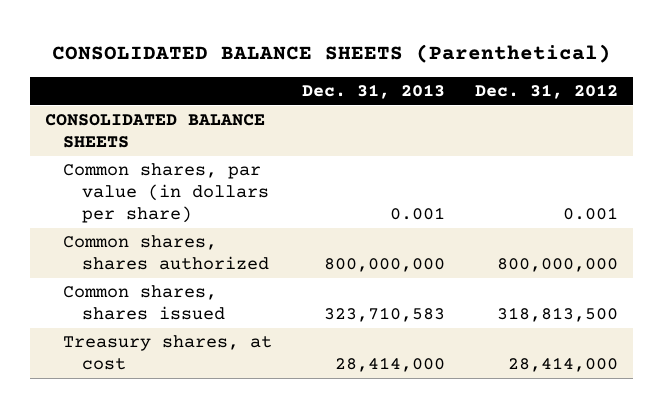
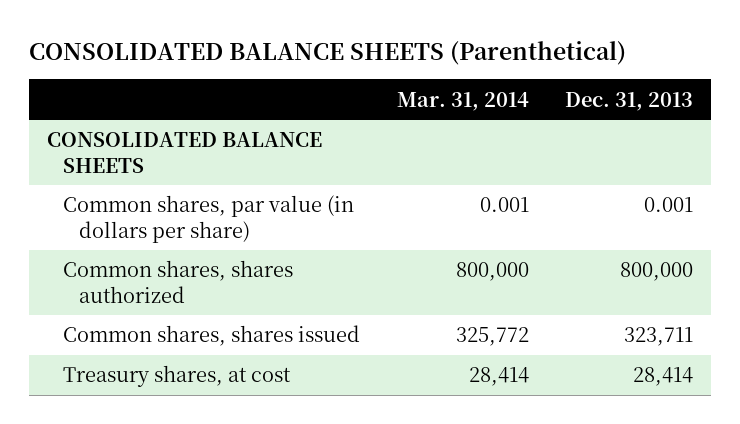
[475,84,619,100] Dec. 31, 2012 -> none
none -> [396,91,529,111] Mar. 31, 2014
[324,258,446,273] 800,000,000 -> [620,262,694,282] 800,000
[324,307,446,323] 323,710,583 -> [624,327,694,347] 323,711
[335,357,446,373] 28,414,000 -> [633,367,694,387] 28,414

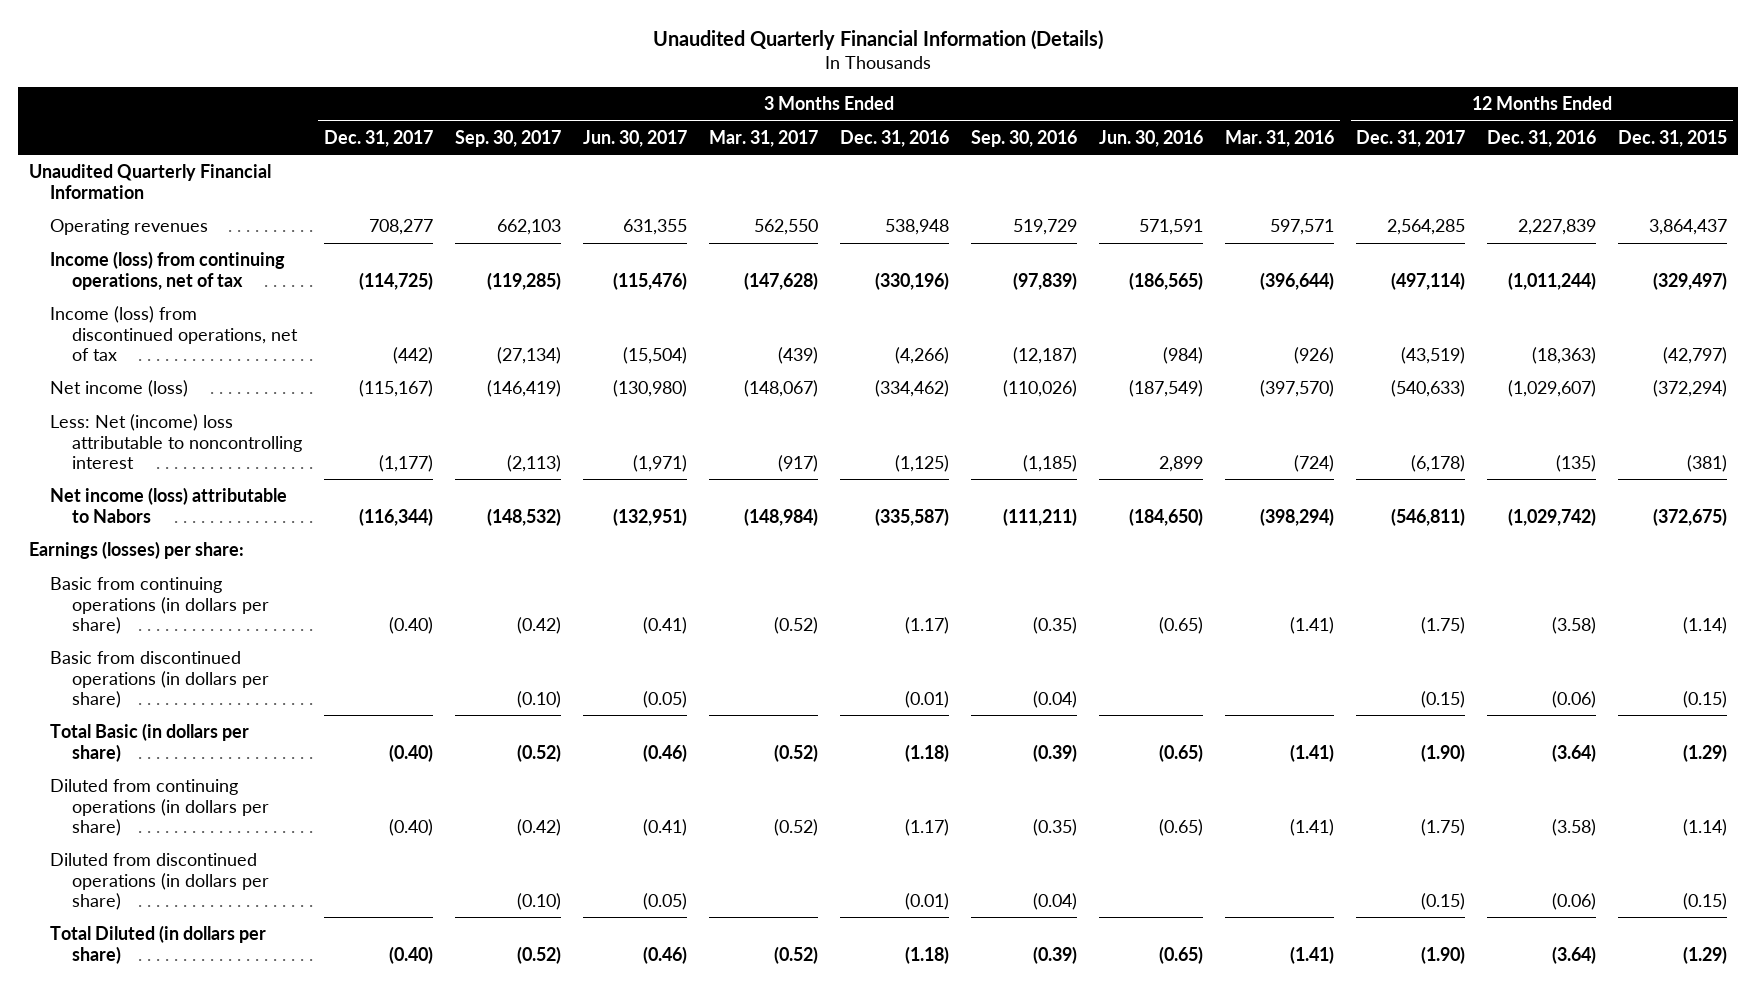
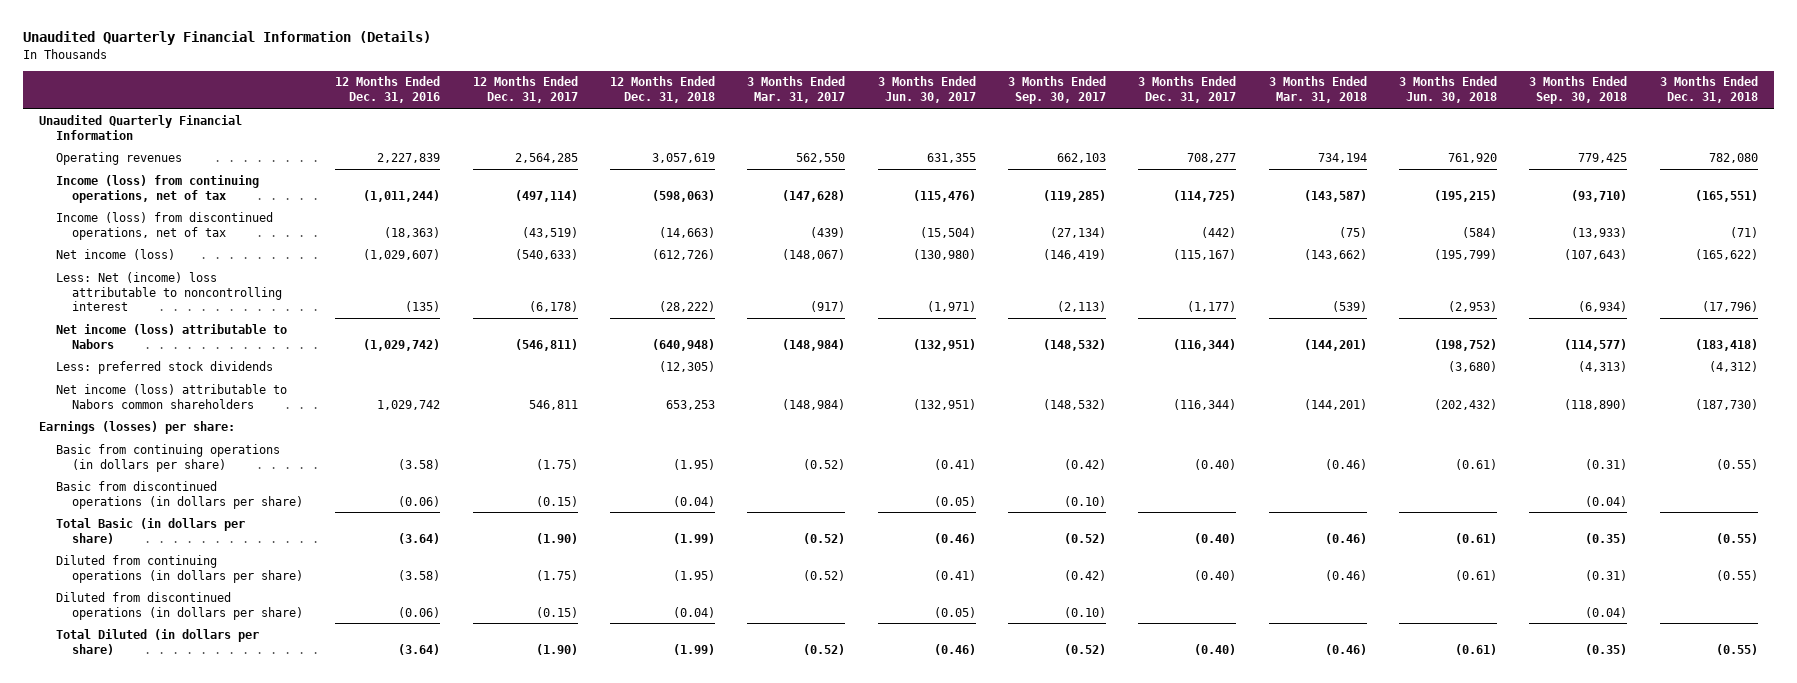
[839,129,949,147] Dec. 31, 2016 -> none
[970,129,1077,147] Sep. 30, 2016 -> none
[1099,129,1204,147] Jun. 30, 2016 -> none
[1225,129,1335,147] Mar. 31, 2016 -> none
[1618,129,1728,147] Dec. 31, 2015 -> none
none -> [609,76,715,104] 12 Months Ended Dec. 31, 2018
none -> [1268,76,1367,104] 3 Months Ended Mar. 31, 2018
none -> [1399,76,1498,104] 3 Months Ended Jun. 30, 2018
none -> [1529,76,1628,105] 3 Months Ended Sep. 30, 2018
none -> [1659,76,1758,104] 3 Months Ended Dec. 31, 2018
none -> [55,360,273,374] Less: preferred stock dividends
none -> [55,383,287,409] Net income (loss) attributable to Nabors common shareholders

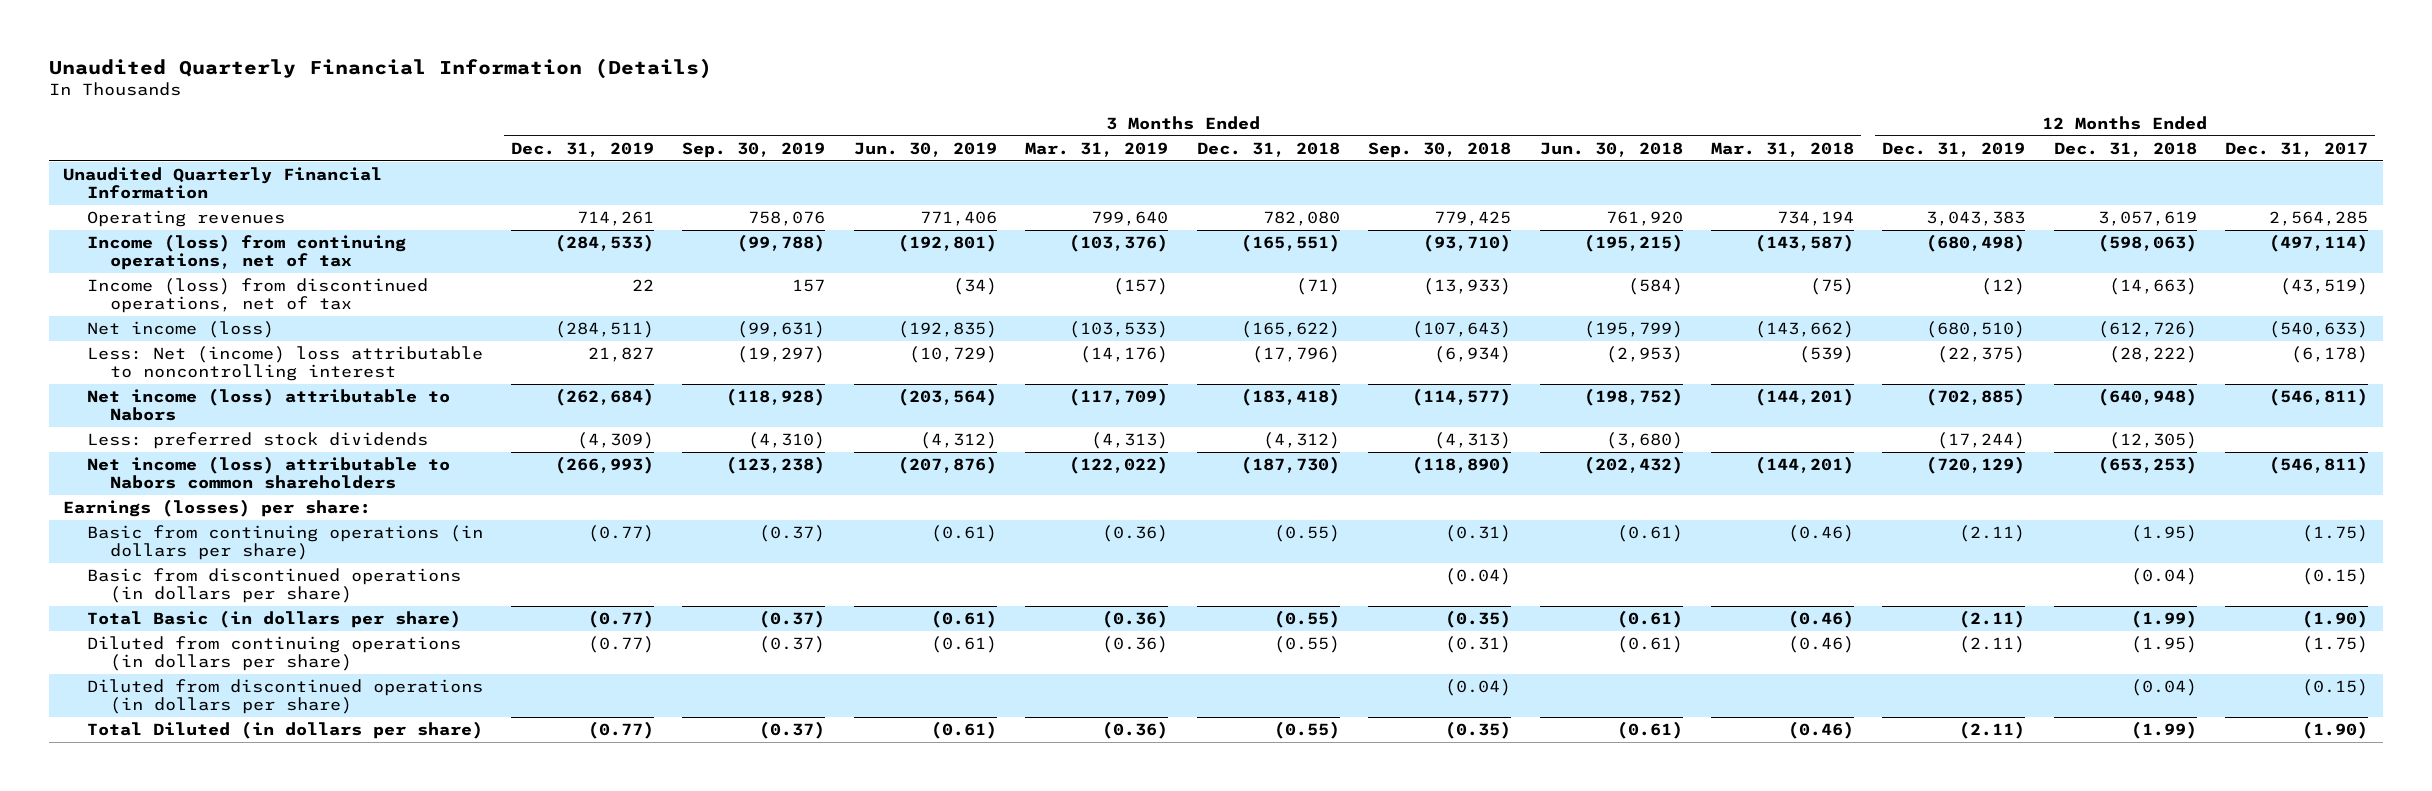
[335,76,441,104] 12 Months Ended Dec. 31, 2016 -> none
[747,76,846,104] 3 Months Ended Mar. 31, 2017 -> none
[877,76,976,104] 3 Months Ended Jun. 30, 2017 -> none
[1008,76,1107,105] 3 Months Ended Sep. 30, 2017 -> none
[1138,76,1237,104] 3 Months Ended Dec. 31, 2017 -> none
none -> [510,141,654,157] Dec. 31, 2019
none -> [682,141,826,158] Sep. 30, 2019
none -> [853,141,997,157] Jun. 30, 2019
none -> [1025,141,1169,157] Mar. 31, 2019
none -> [1882,141,2026,157] Dec. 31, 2019
[528,399,578,410] 546,811 -> [2269,455,2369,474] (546,811)
[665,399,715,410] 653,253 -> [2097,455,2197,474] (653,253)

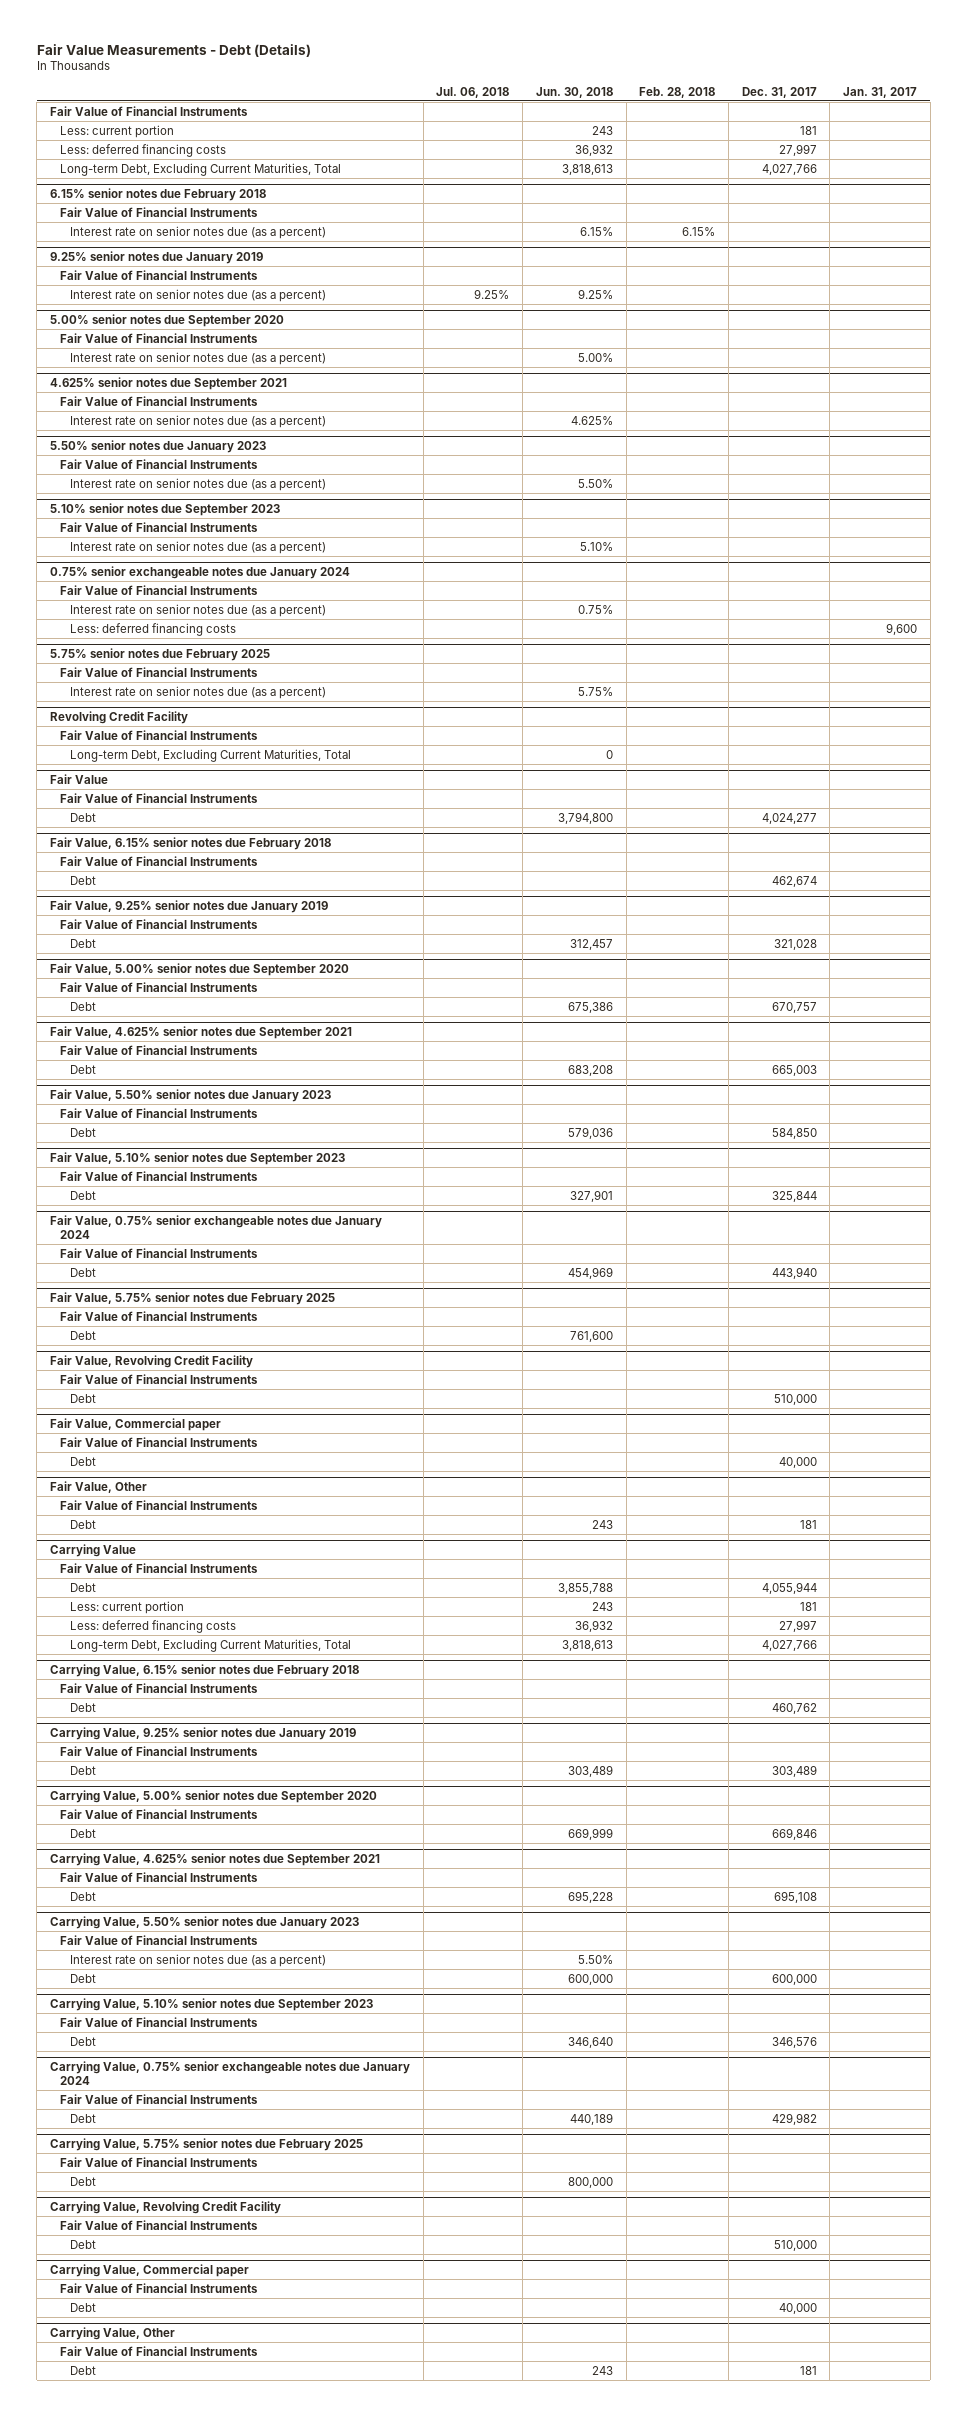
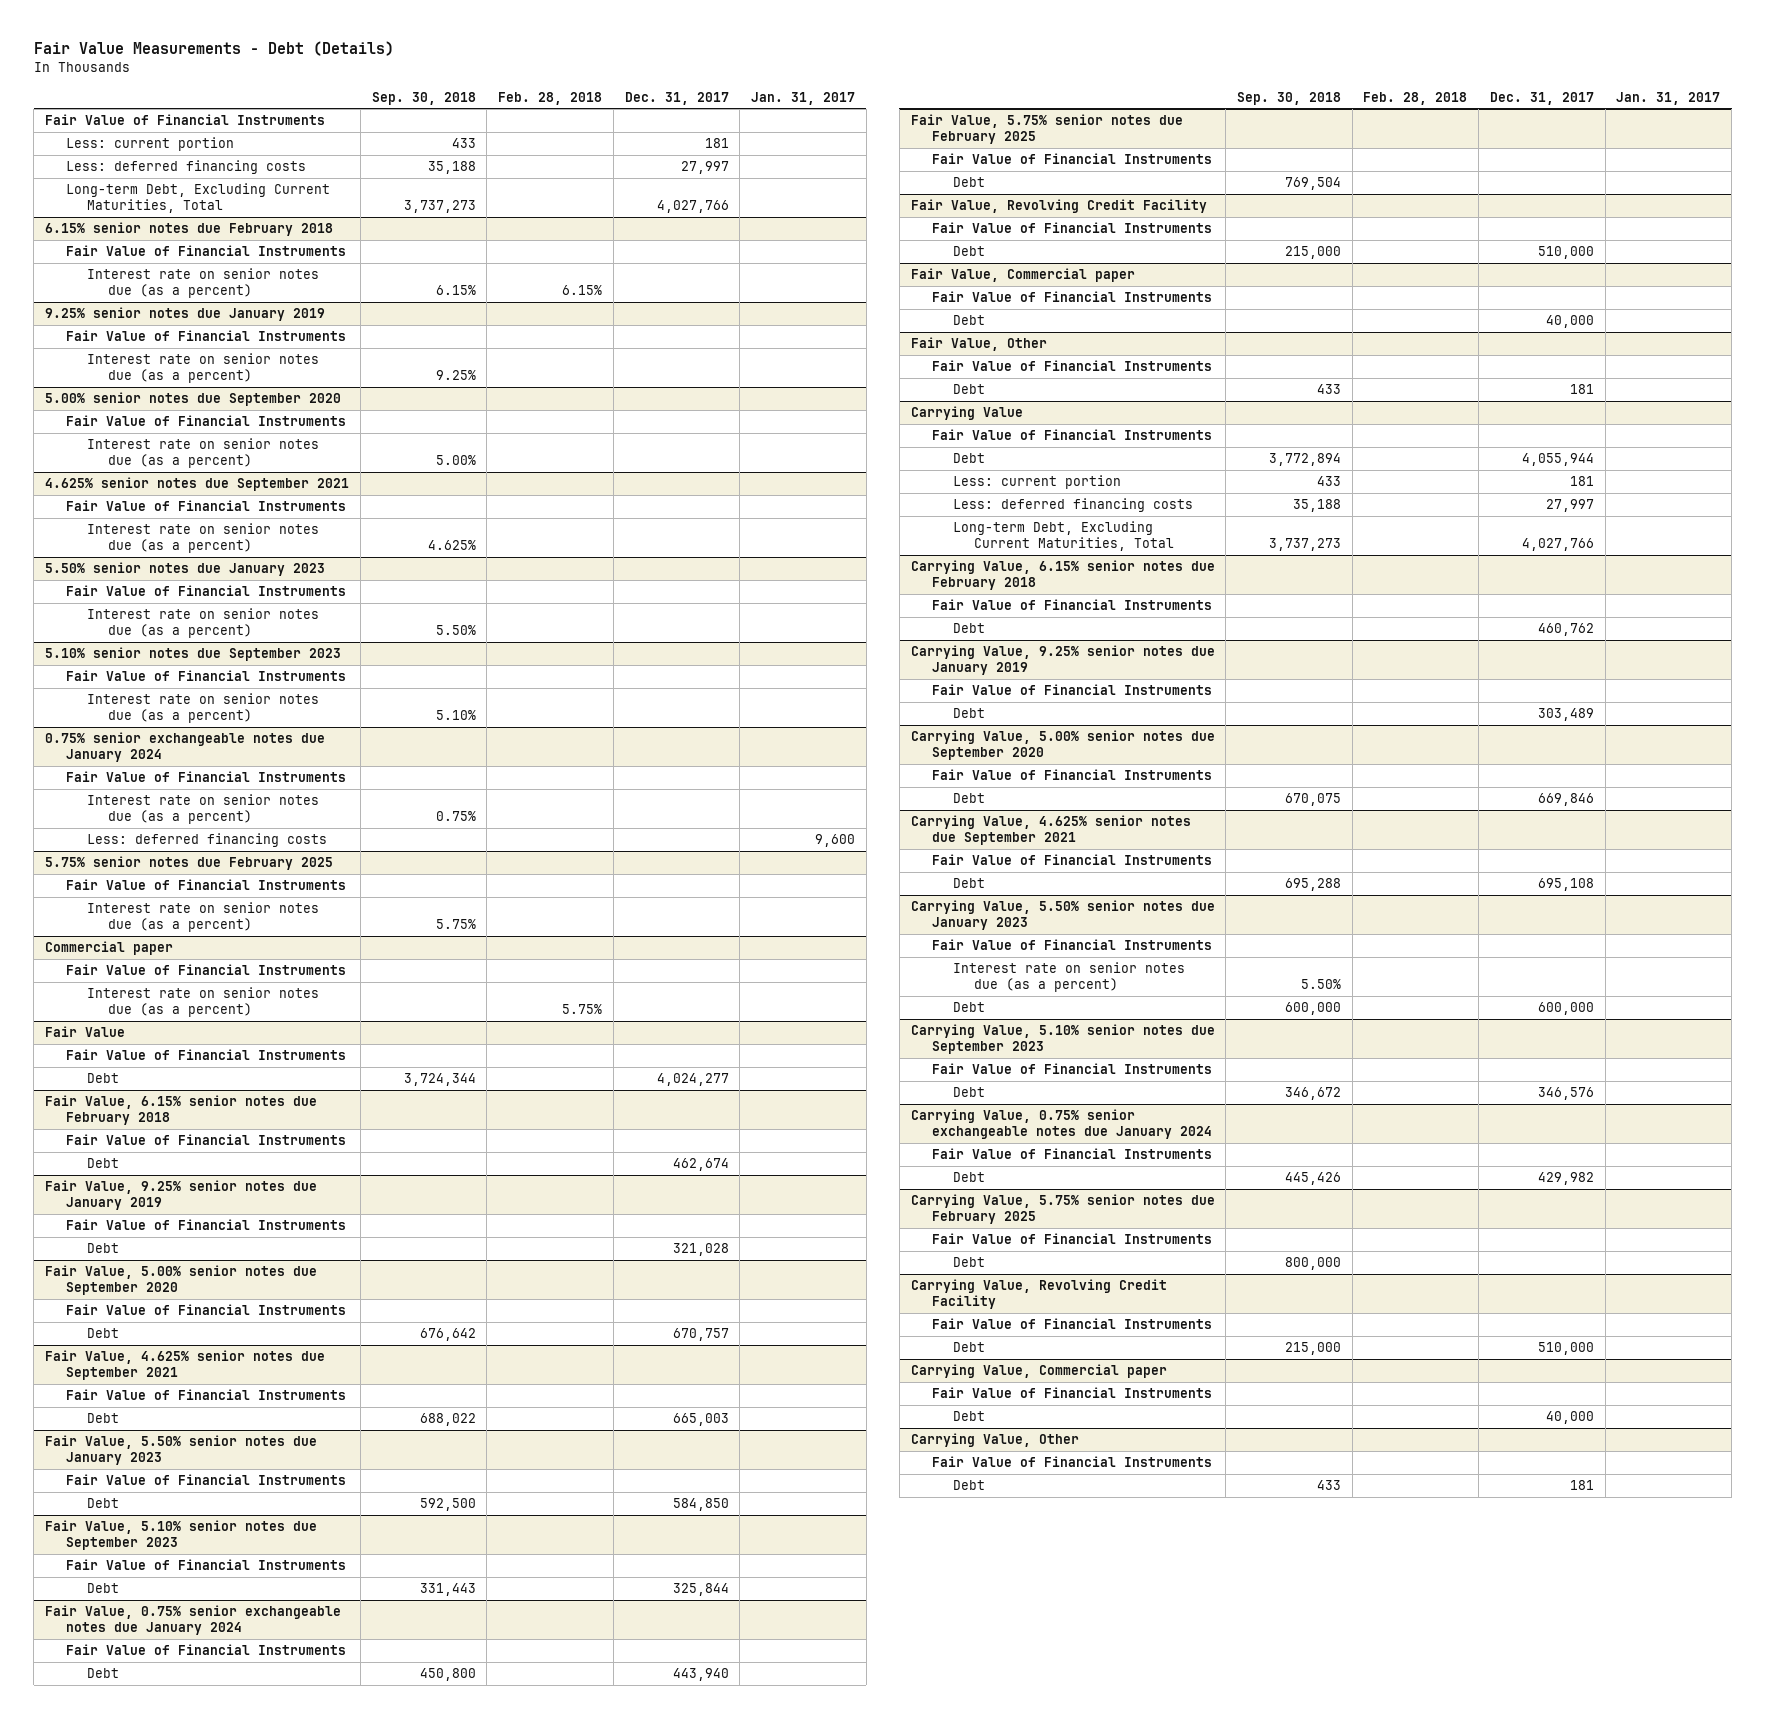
[436,86,510,98] Jul. 06, 2018 -> none
[535,86,613,98] Jun. 30, 2018 -> none
none -> [371,91,476,105] Sep. 30, 2018
[49,711,188,725] Revolving Credit Facility -> none
none -> [45,941,174,956] Commercial paper
[69,748,351,762] Long-term Debt, Excluding Current Maturities, Total -> none
none -> [87,987,320,1018] Interest rate on senior notes due (as a percent)

